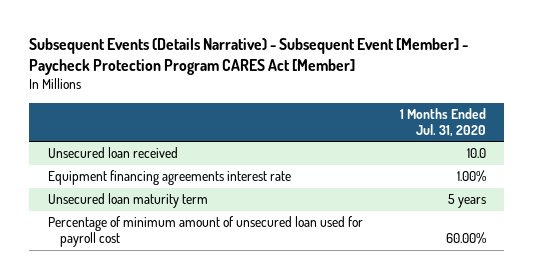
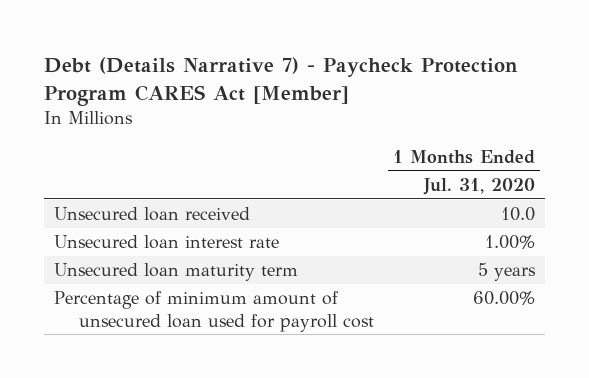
[29,38,469,76] Subsequent Events (Details Narrative) - Subsequent Event [Member] - Paycheck Protection Program CARES Act [Member] -> [43,56,518,106] Debt (Details Narrative 7) - Paycheck Protection Program CARES Act [Member]
[47,170,291,186] Equipment financing agreements interest rate -> [53,235,279,250] Unsecured loan interest rate

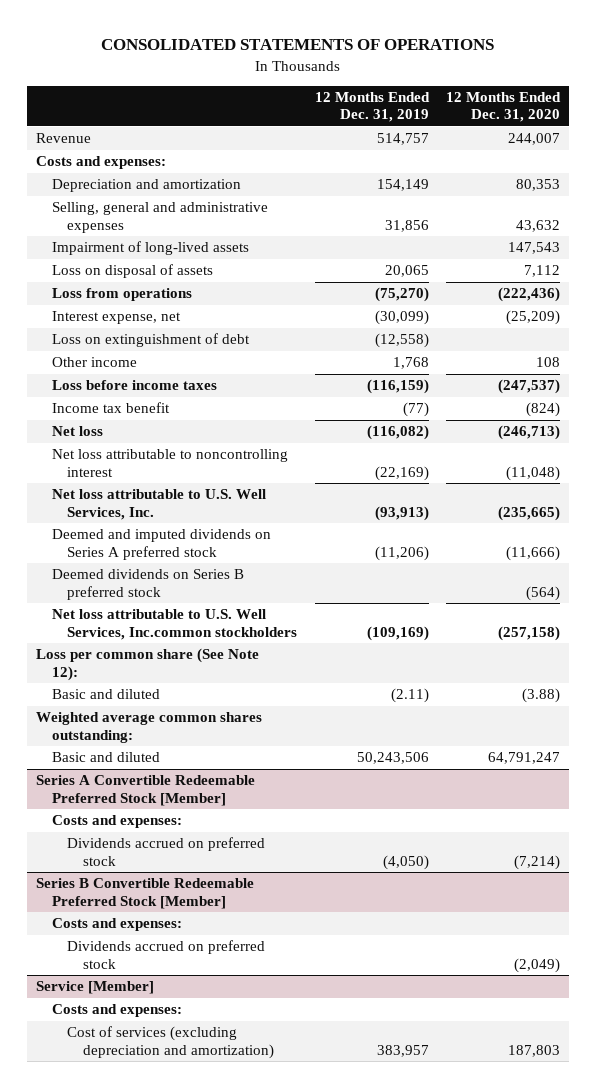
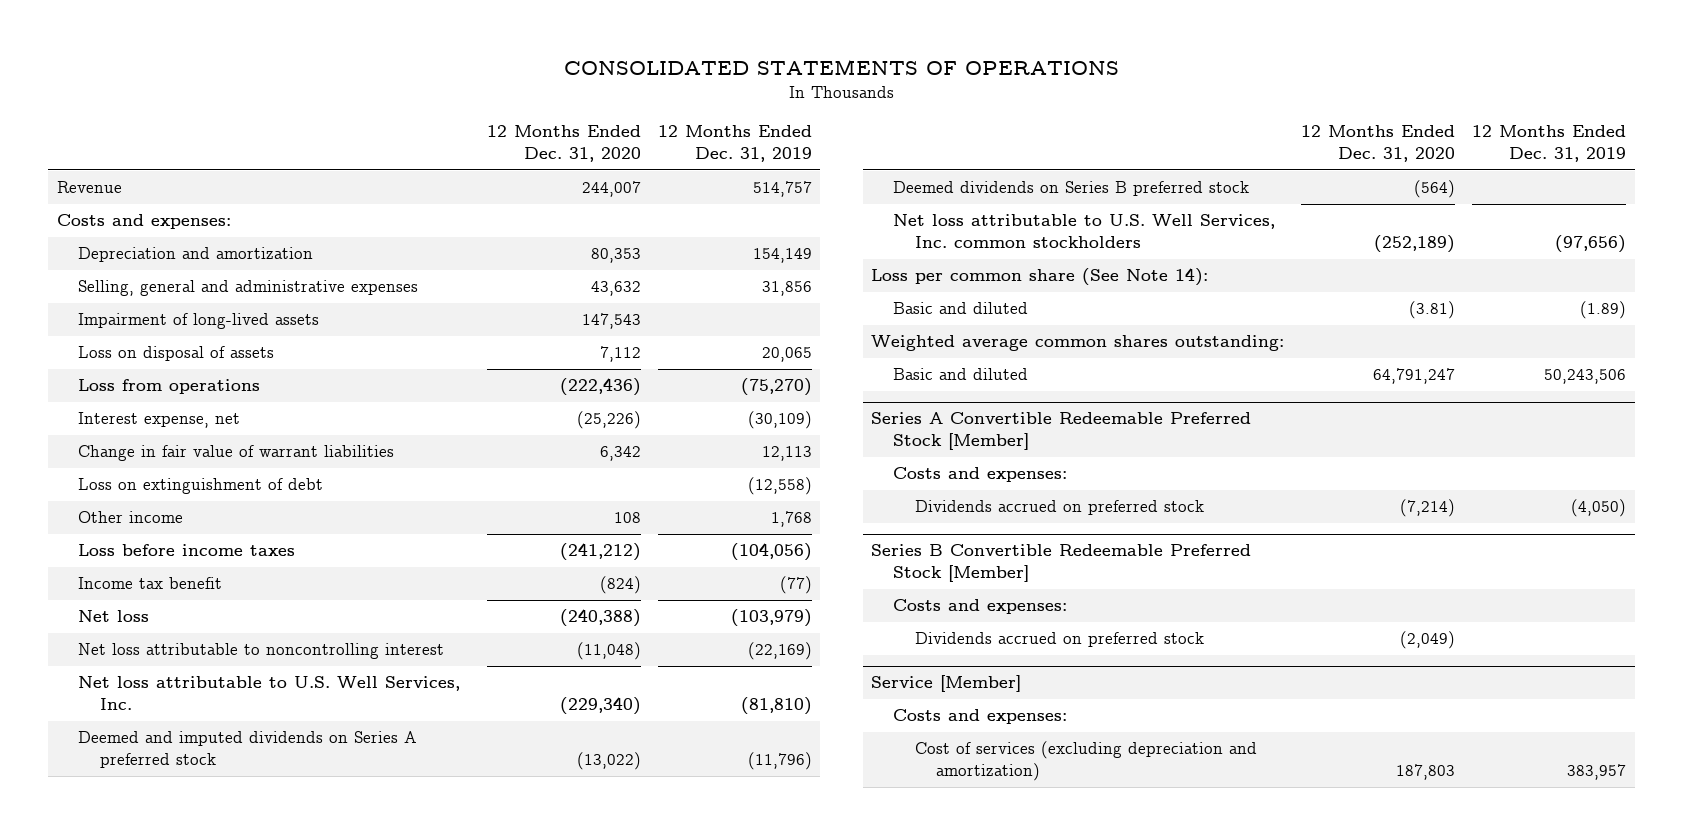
[374,310,429,326] (30,099) -> [747,411,812,430] (30,109)
[506,310,561,326] (25,209) -> [576,411,641,430] (25,226)
none -> [78,445,395,462] Change in fair value of warrant liabilities
[366,379,429,395] (116,159) -> [730,543,812,562] (104,056)
[498,379,561,395] (247,537) -> [559,543,641,562] (241,212)
[366,425,429,441] (116,082) -> [730,609,812,628] (103,979)
[498,425,561,441] (246,713) -> [559,609,641,628] (240,388)
[374,505,429,521] (93,913) -> [740,697,812,716] (81,810)
[498,505,561,521] (235,665) -> [559,697,641,716] (229,340)
[374,545,429,561] (11,206) -> [747,752,812,771] (11,796)
[506,545,561,561] (11,666) -> [576,752,641,771] (13,022)
[51,609,298,640] Net loss attributable to U.S. Well Services, Inc.common stockholders -> [893,214,1276,249] Net loss attributable to U.S. Well Services, Inc. common stockholders
[366,625,429,641] (109,169) -> [1555,235,1627,254] (97,656)
[498,625,561,641] (257,158) -> [1374,235,1456,254] (252,189)
[35,648,259,681] Loss per common share (See Note 12): -> [871,268,1209,287] Loss per common share (See Note 14):
[390,688,429,704] (2.11) -> [1580,301,1627,320] (1.89)
[522,688,561,704] (3.88) -> [1409,301,1456,320] (3.81)

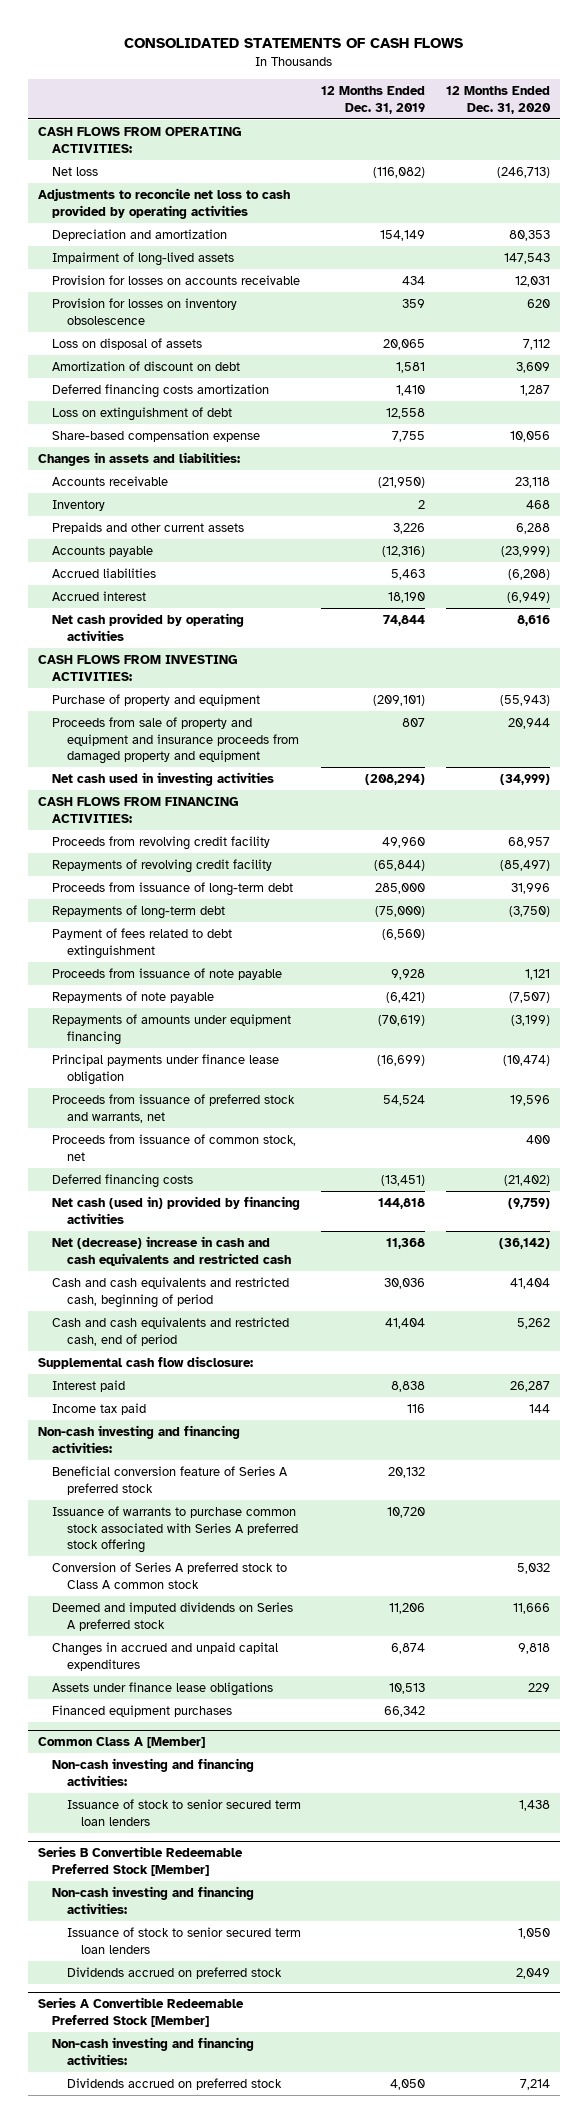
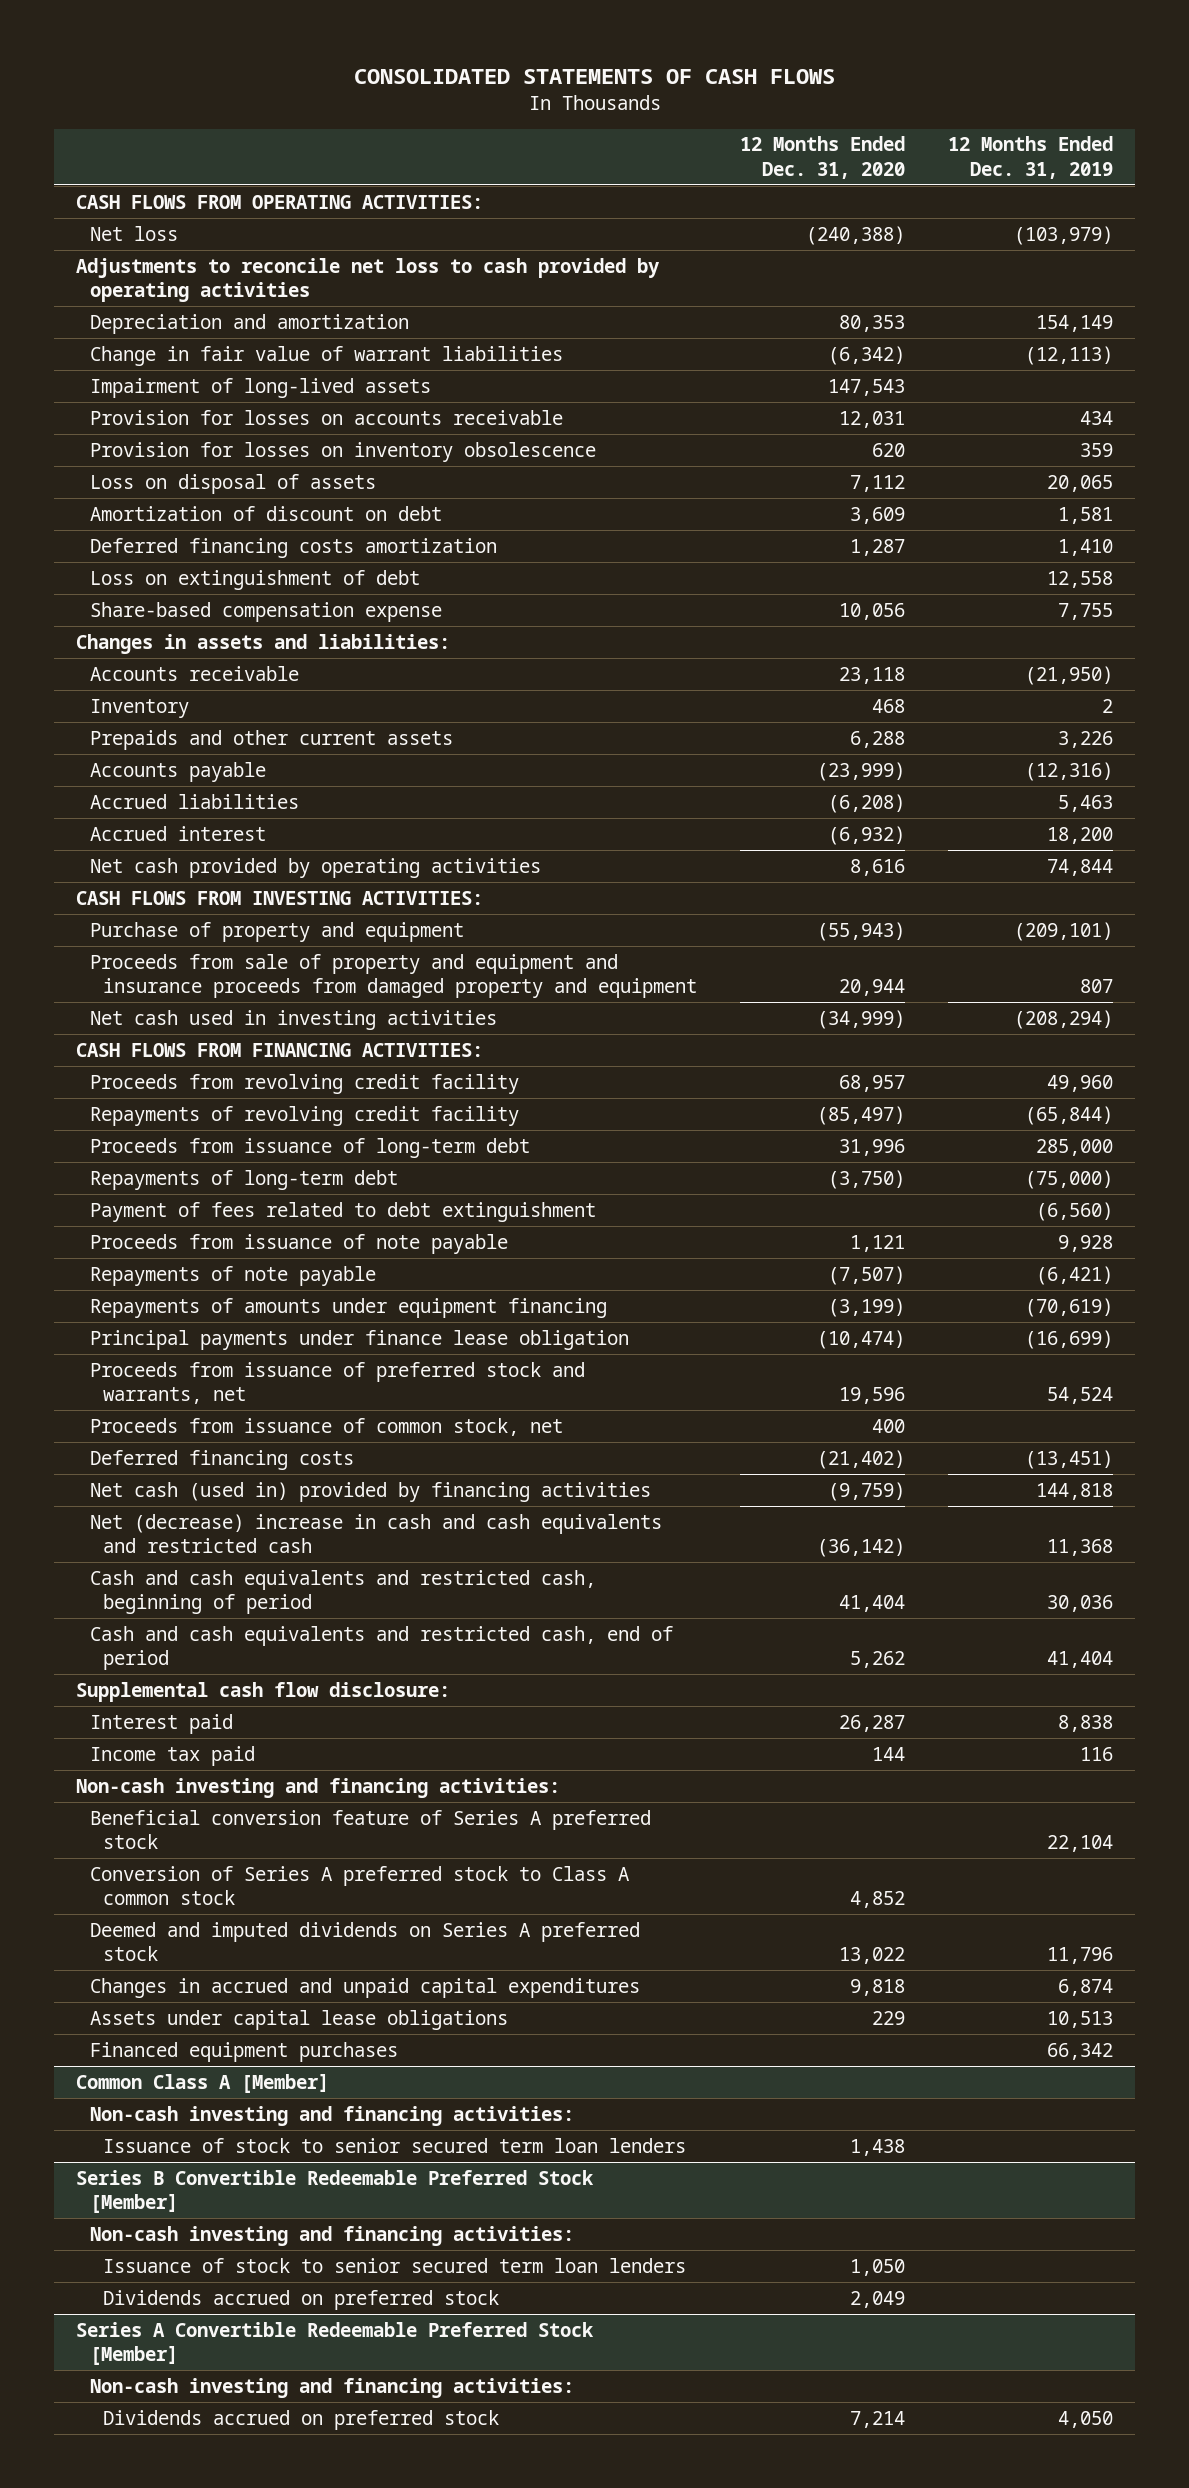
[373,166,426,178] (116,082) -> [1014,225,1114,245] (103,979)
[496,166,550,178] (246,713) -> [806,225,906,245] (240,388)
none -> [89,345,563,366] Change in fair value of warrant liabilities
[388,591,426,603] 18,190 -> [1047,826,1114,844] 18,200
[506,591,550,603] (6,949) -> [828,825,906,845] (6,932)
[52,1505,298,1554] Issuance of warrants to purchase common stock associated with Series A preferred stock offering -> none
[388,1466,426,1478] 20,132 -> [1047,1835,1114,1853] 22,104
[516,1562,550,1574] 5,032 -> [850,1891,906,1909] 4,852
[389,1602,426,1614] 11,206 -> [1047,1947,1114,1965] 11,796
[512,1602,550,1614] 11,666 -> [839,1947,906,1965] 13,022
[52,1681,274,1696] Assets under finance lease obligations -> [89,2009,508,2030] Assets under capital lease obligations

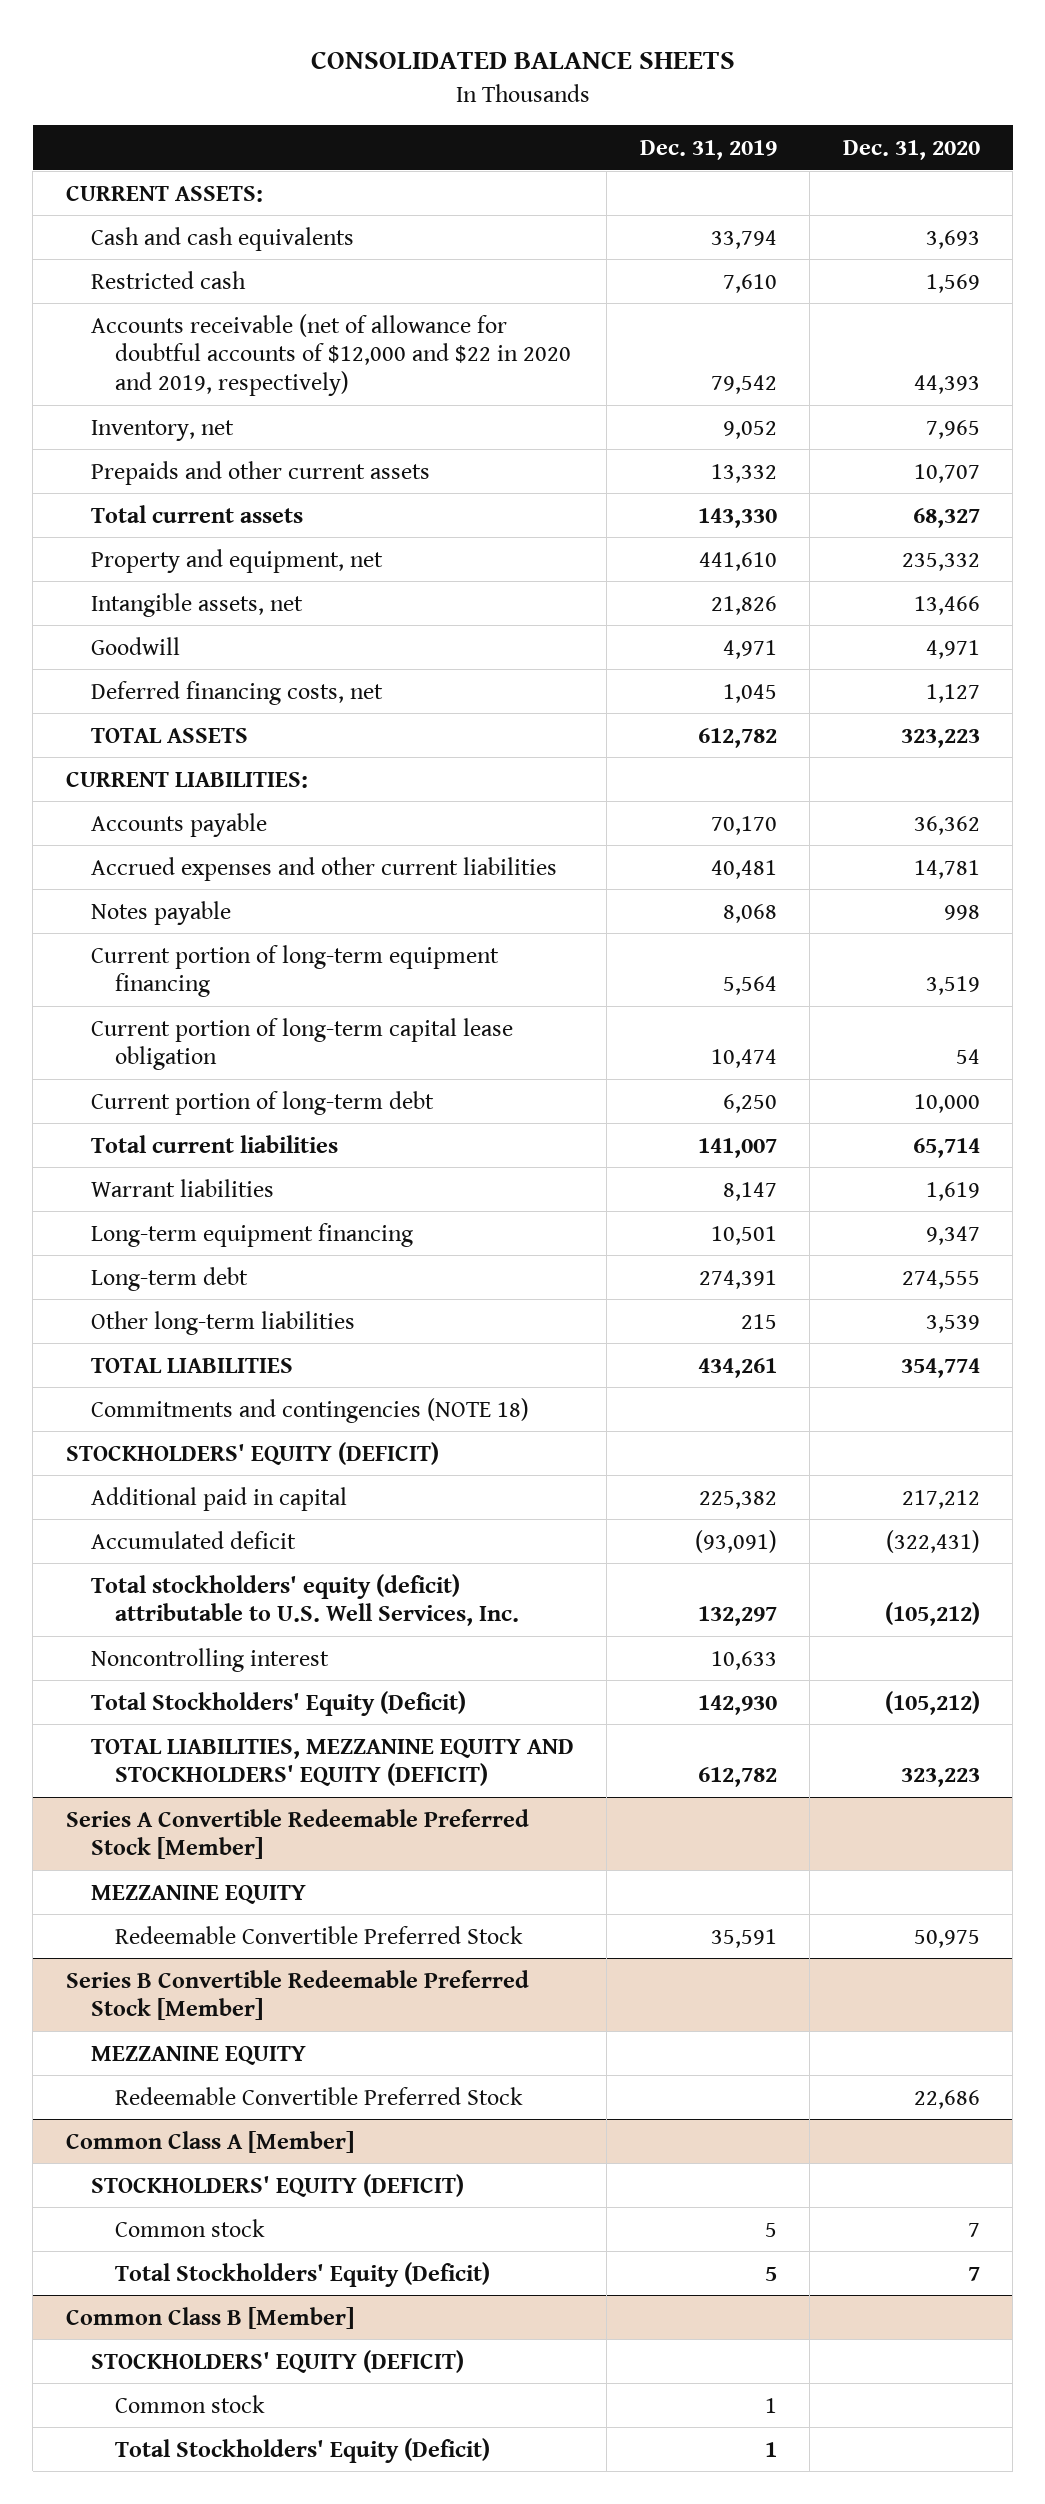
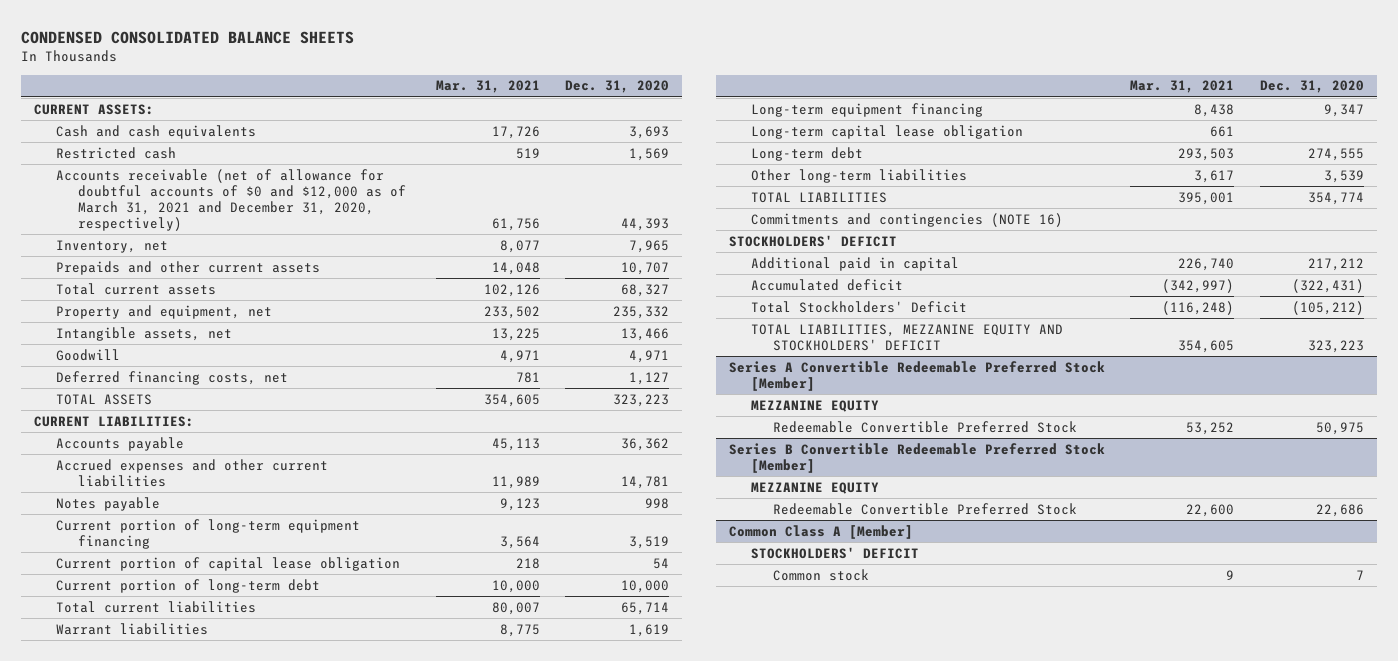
[310,51,735,70] CONSOLIDATED BALANCE SHEETS -> [21,30,355,44] CONDENSED CONSOLIDATED BALANCE SHEETS
[639,139,777,160] Dec. 31, 2019 -> none
none -> [435,80,540,94] Mar. 31, 2021
[90,313,572,396] Accounts receivable (net of allowance for doubtful accounts of $12,000 and $22 in 2020 and 2019, respectively) -> [55,168,406,232] Accounts receivable (net of allowance for doubtful accounts of $0 and $12,000 as of March 31, 2021 and December 31, 2020, respectively)
[90,1017,513,1071] Current portion of long-term capital lease obligation -> [55,556,400,571] Current portion of capital lease obligation
none -> [750,124,1023,139] Long-term capital lease obligation
[90,1397,529,1423] Commitments and contingencies (NOTE 18) -> [750,212,1063,227] Commitments and contingencies (NOTE 16)
[65,1441,439,1465] STOCKHOLDERS' EQUITY (DEFICIT) -> [728,234,897,247] STOCKHOLDERS' DEFICIT
[90,1647,329,1672] Noncontrolling interest -> none
[90,1690,466,1716] Total Stockholders' Equity (Deficit) -> none
[90,1573,520,1627] Total stockholders' equity (deficit) attributable to U.S. Well Services, Inc. -> [750,300,967,313] Total Stockholders' Deficit
[90,1738,574,1787] TOTAL LIABILITIES, MEZZANINE EQUITY AND STOCKHOLDERS' EQUITY (DEFICIT) -> [750,323,1063,351] TOTAL LIABILITIES, MEZZANINE EQUITY AND STOCKHOLDERS' DEFICIT
[90,2173,464,2197] STOCKHOLDERS' EQUITY (DEFICIT) -> [750,546,919,559] STOCKHOLDERS' DEFICIT
[115,2261,491,2287] Total Stockholders' Equity (Deficit) -> none
[65,2306,354,2329] Common Class B [Member] -> none
[90,2349,464,2373] STOCKHOLDERS' EQUITY (DEFICIT) -> none
[115,2394,266,2413] Common stock -> none
[115,2437,491,2463] Total Stockholders' Equity (Deficit) -> none

